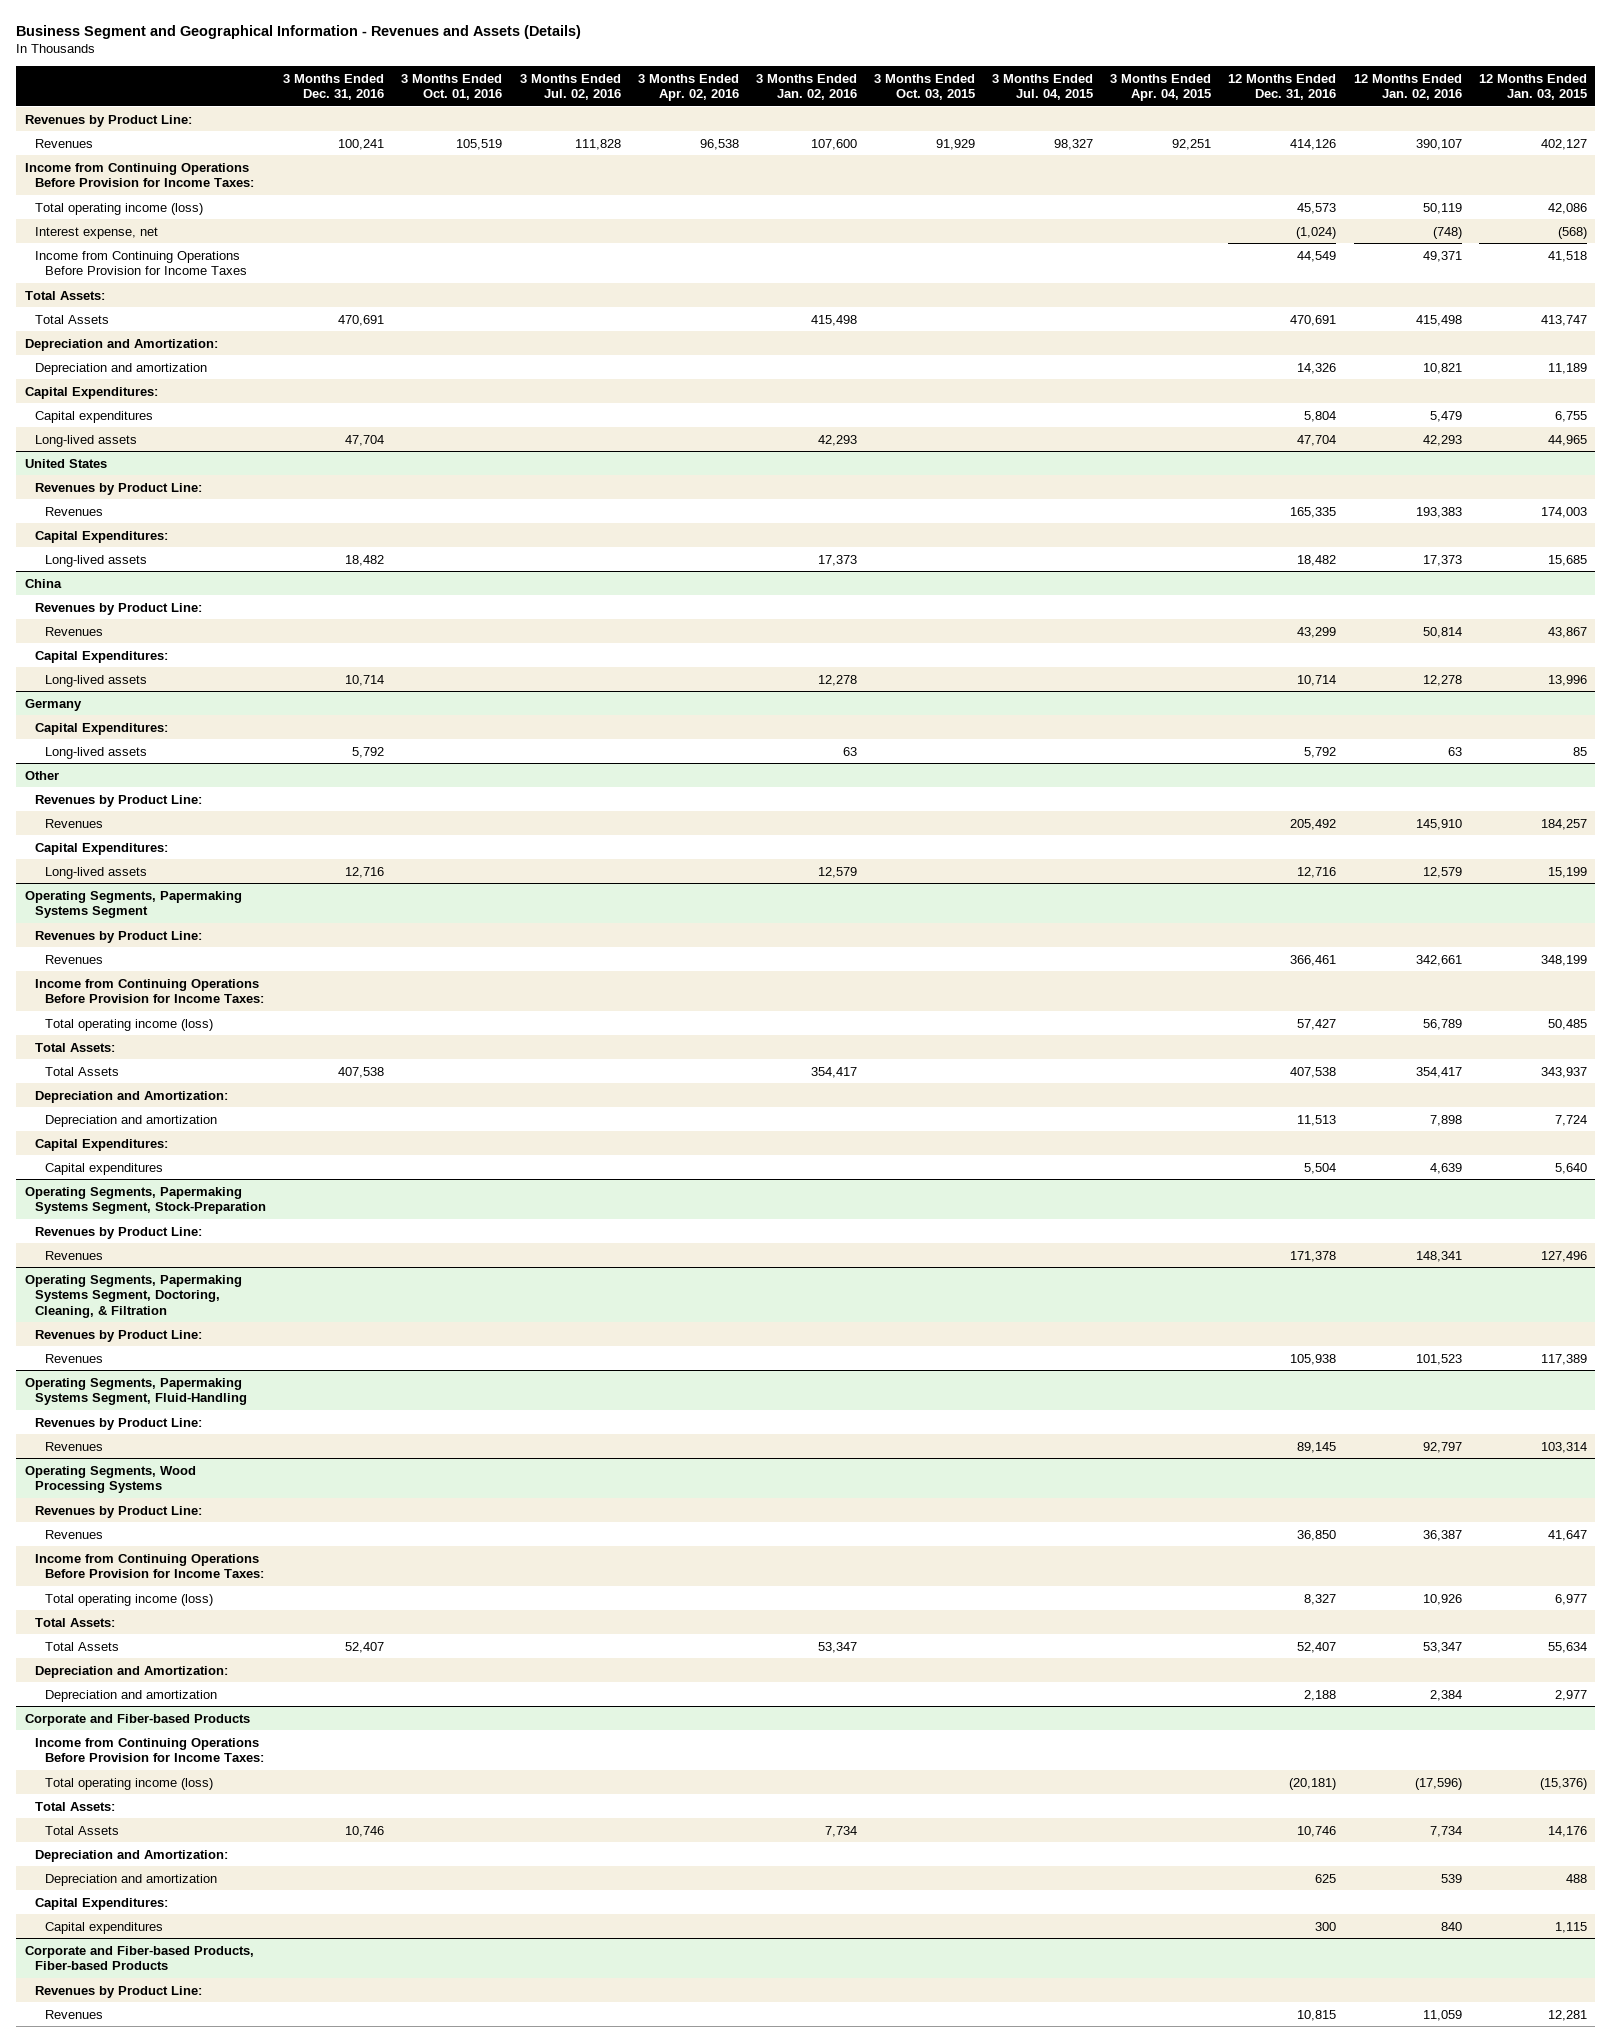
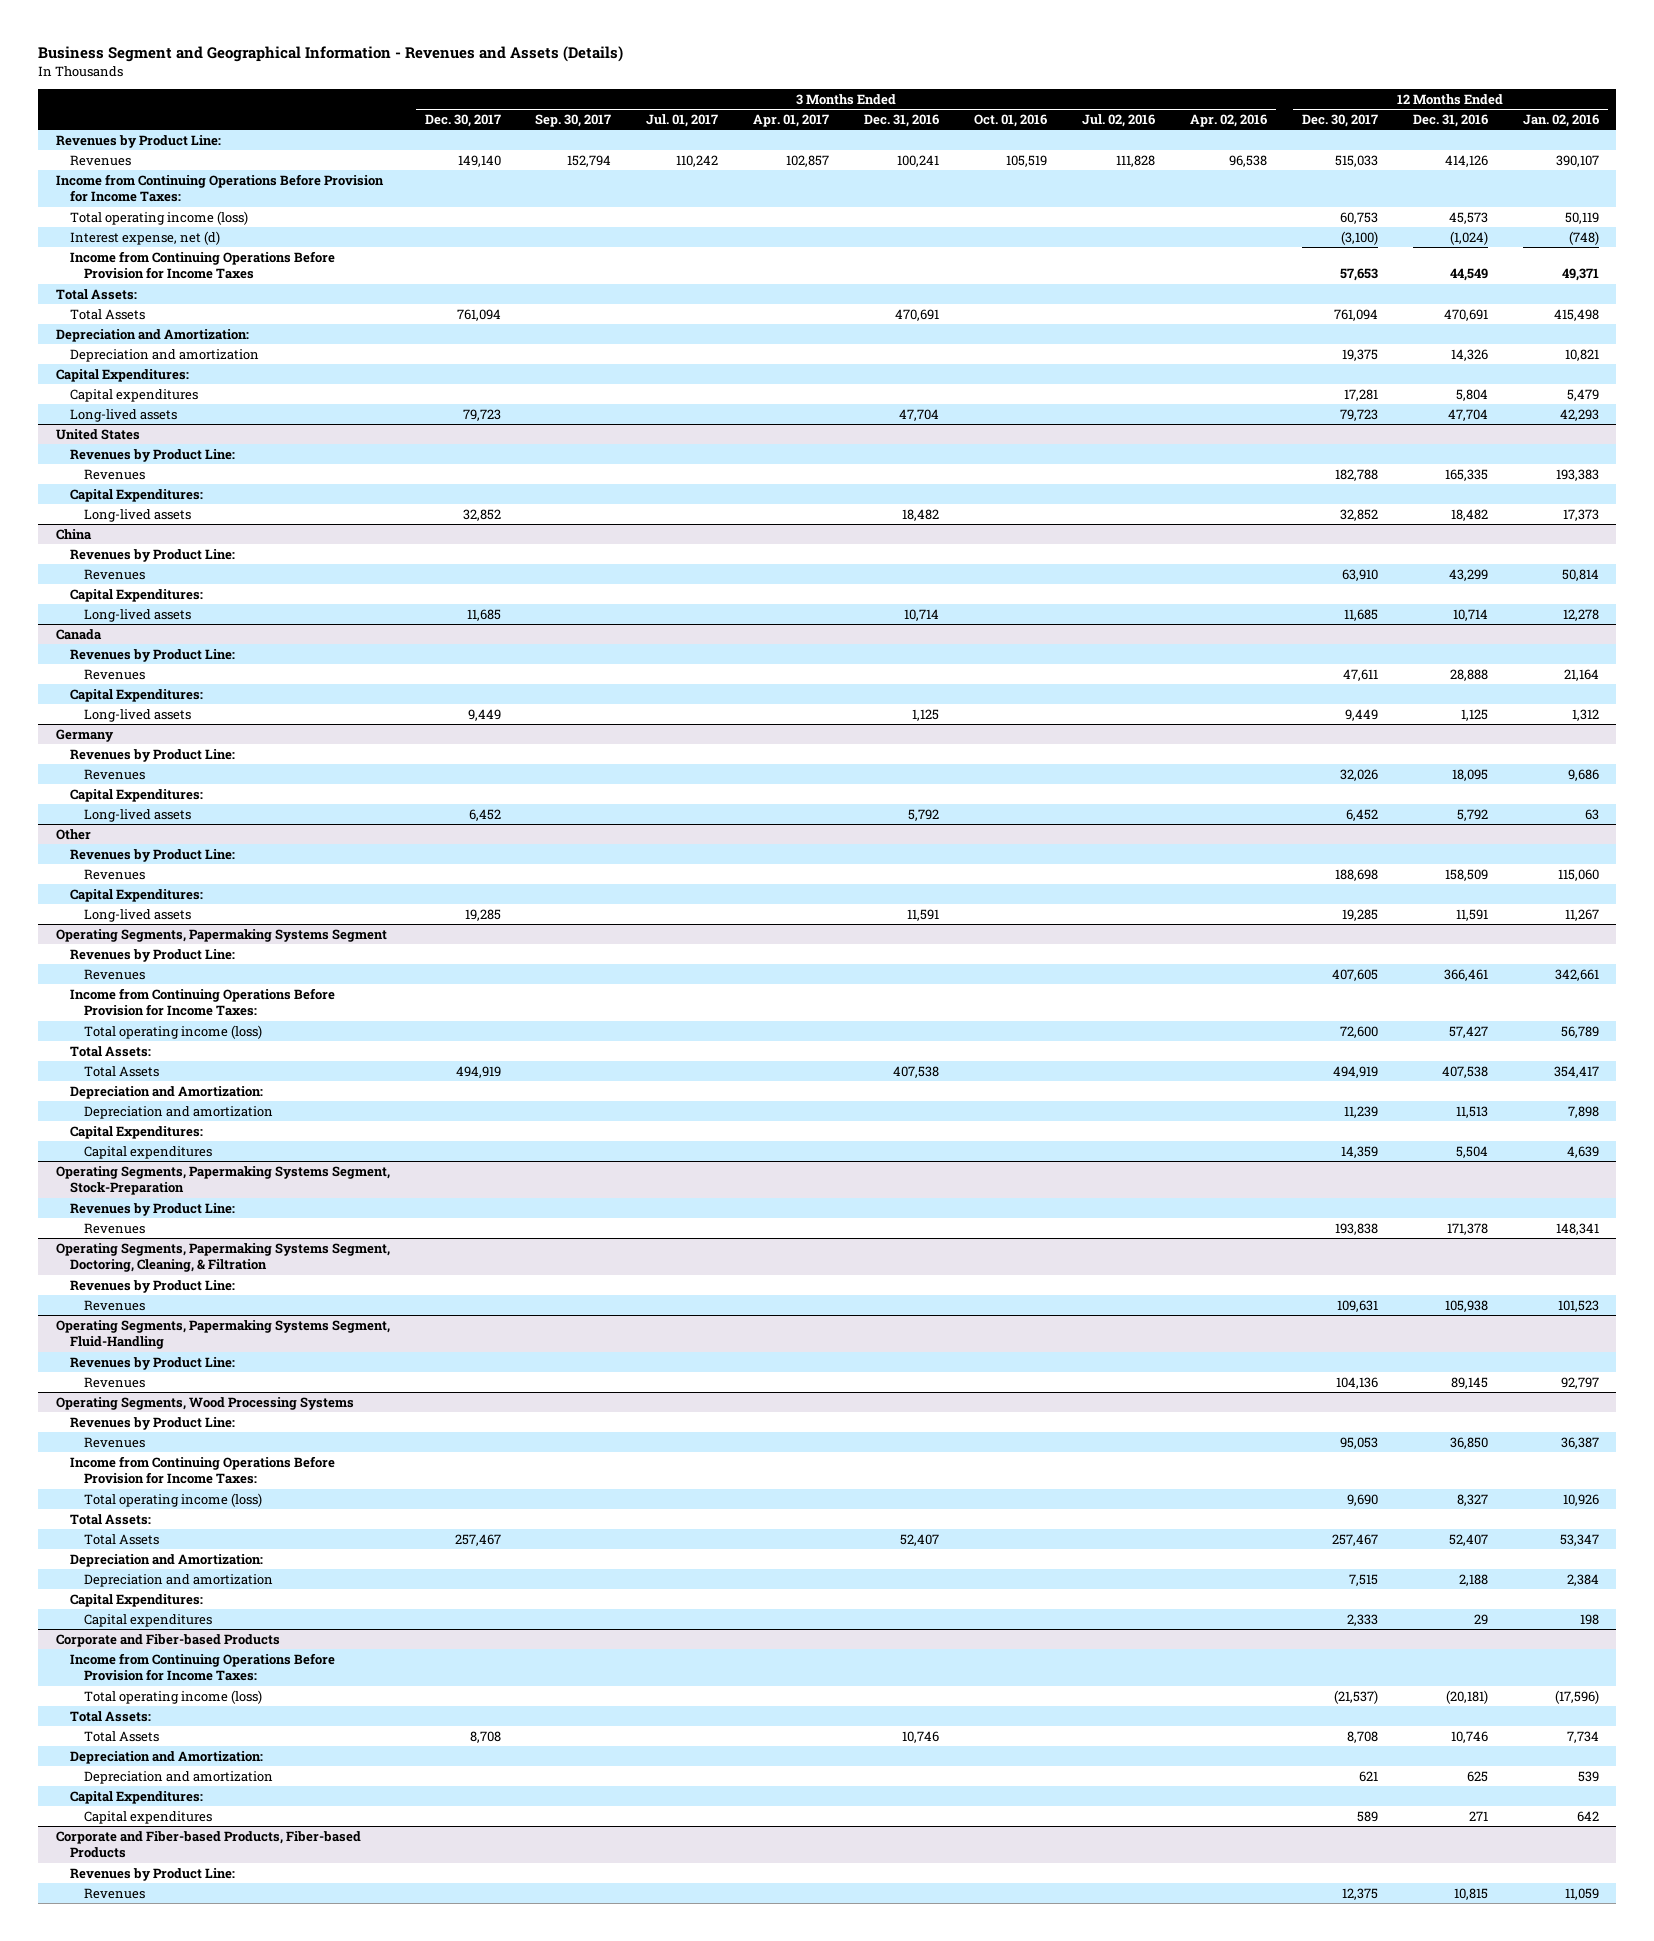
[755,73,857,101] 3 Months Ended Jan. 02, 2016 -> none
[873,73,975,101] 3 Months Ended Oct. 03, 2015 -> none
[992,73,1094,101] 3 Months Ended Jul. 04, 2015 -> none
[1110,73,1212,102] 3 Months Ended Apr. 04, 2015 -> none
[1478,73,1587,101] 12 Months Ended Jan. 03, 2015 -> none
none -> [424,113,501,127] Dec. 30, 2017
none -> [535,113,612,127] Sep. 30, 2017
none -> [646,113,719,127] Jul. 01, 2017
none -> [753,113,830,127] Apr. 01, 2017
none -> [1301,113,1378,127] Dec. 30, 2017
[35,226,159,239] Interest expense, net -> [69,230,220,245] Interest expense, net (d)
none -> [55,628,102,640] Canada
none -> [69,648,235,662] Revenues by Product Line:
none -> [84,668,146,680] Revenues
none -> [69,688,203,702] Capital Expenditures:
none -> [84,708,192,722] Long-lived assets
none -> [69,748,235,762] Revenues by Product Line:
none -> [84,768,146,780] Revenues
[1290,818,1337,830] 205,492 -> [1444,868,1488,881] 158,509
[1415,818,1462,830] 145,910 -> [1557,868,1599,881] 115,060
[345,866,385,878] 12,716 -> [907,908,940,921] 11,591
[1297,866,1337,878] 12,716 -> [1455,908,1488,921] 11,591
[1422,866,1462,878] 12,579 -> [1564,908,1599,921] 11,267
none -> [69,1593,203,1607] Capital Expenditures:
none -> [84,1613,213,1627] Capital expenditures
[1315,1921,1337,1931] 300 -> [1468,1810,1488,1821] 271
[1440,1921,1462,1931] 840 -> [1576,1810,1599,1822] 642

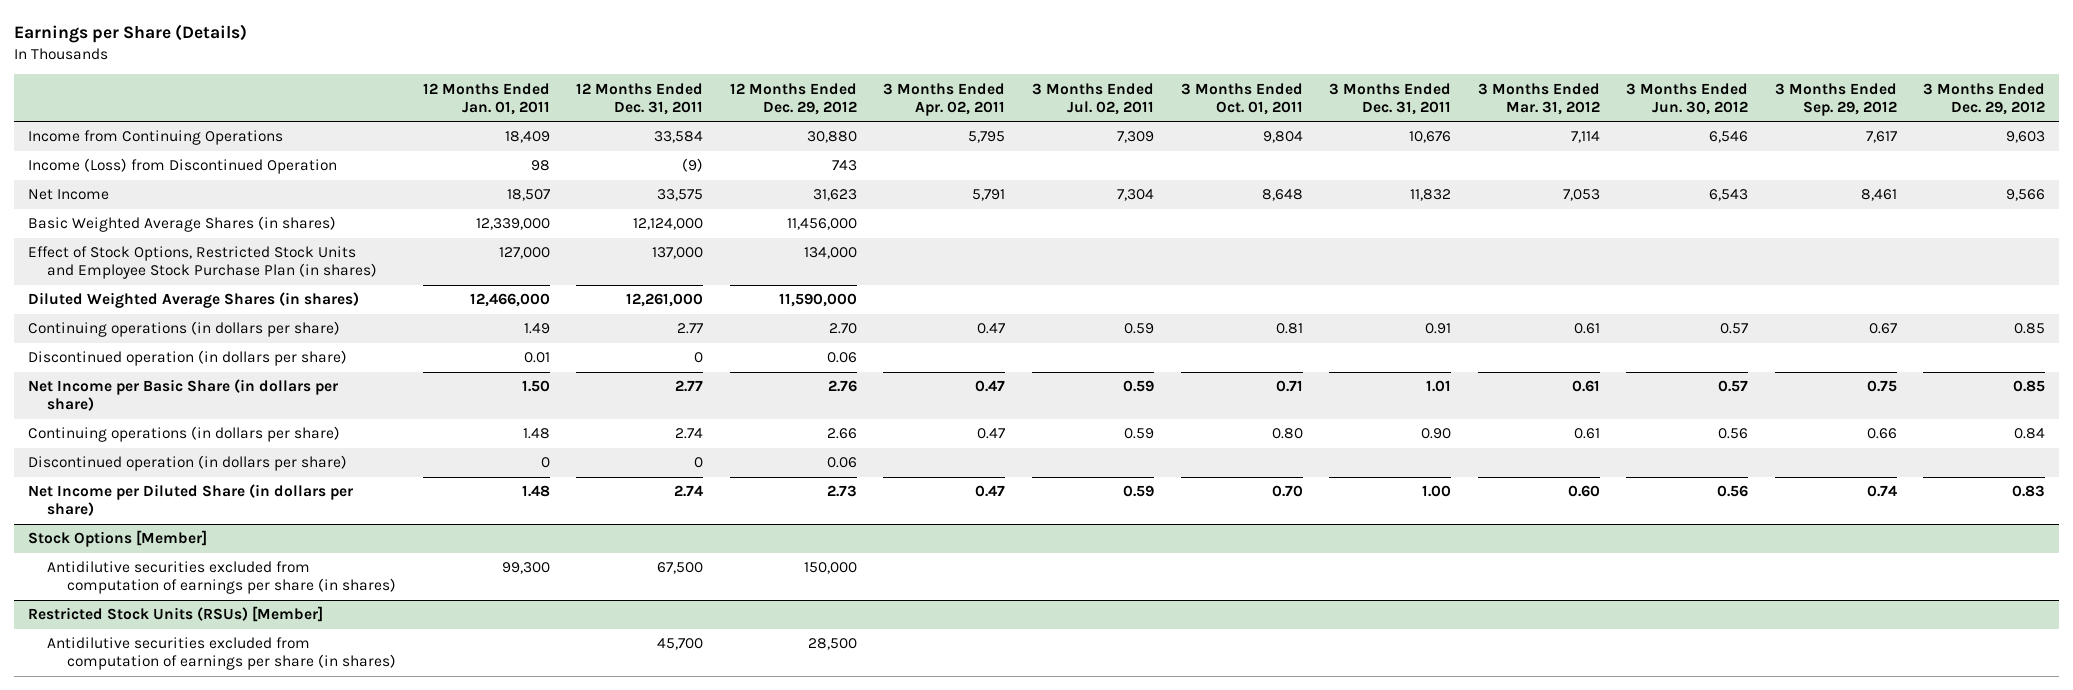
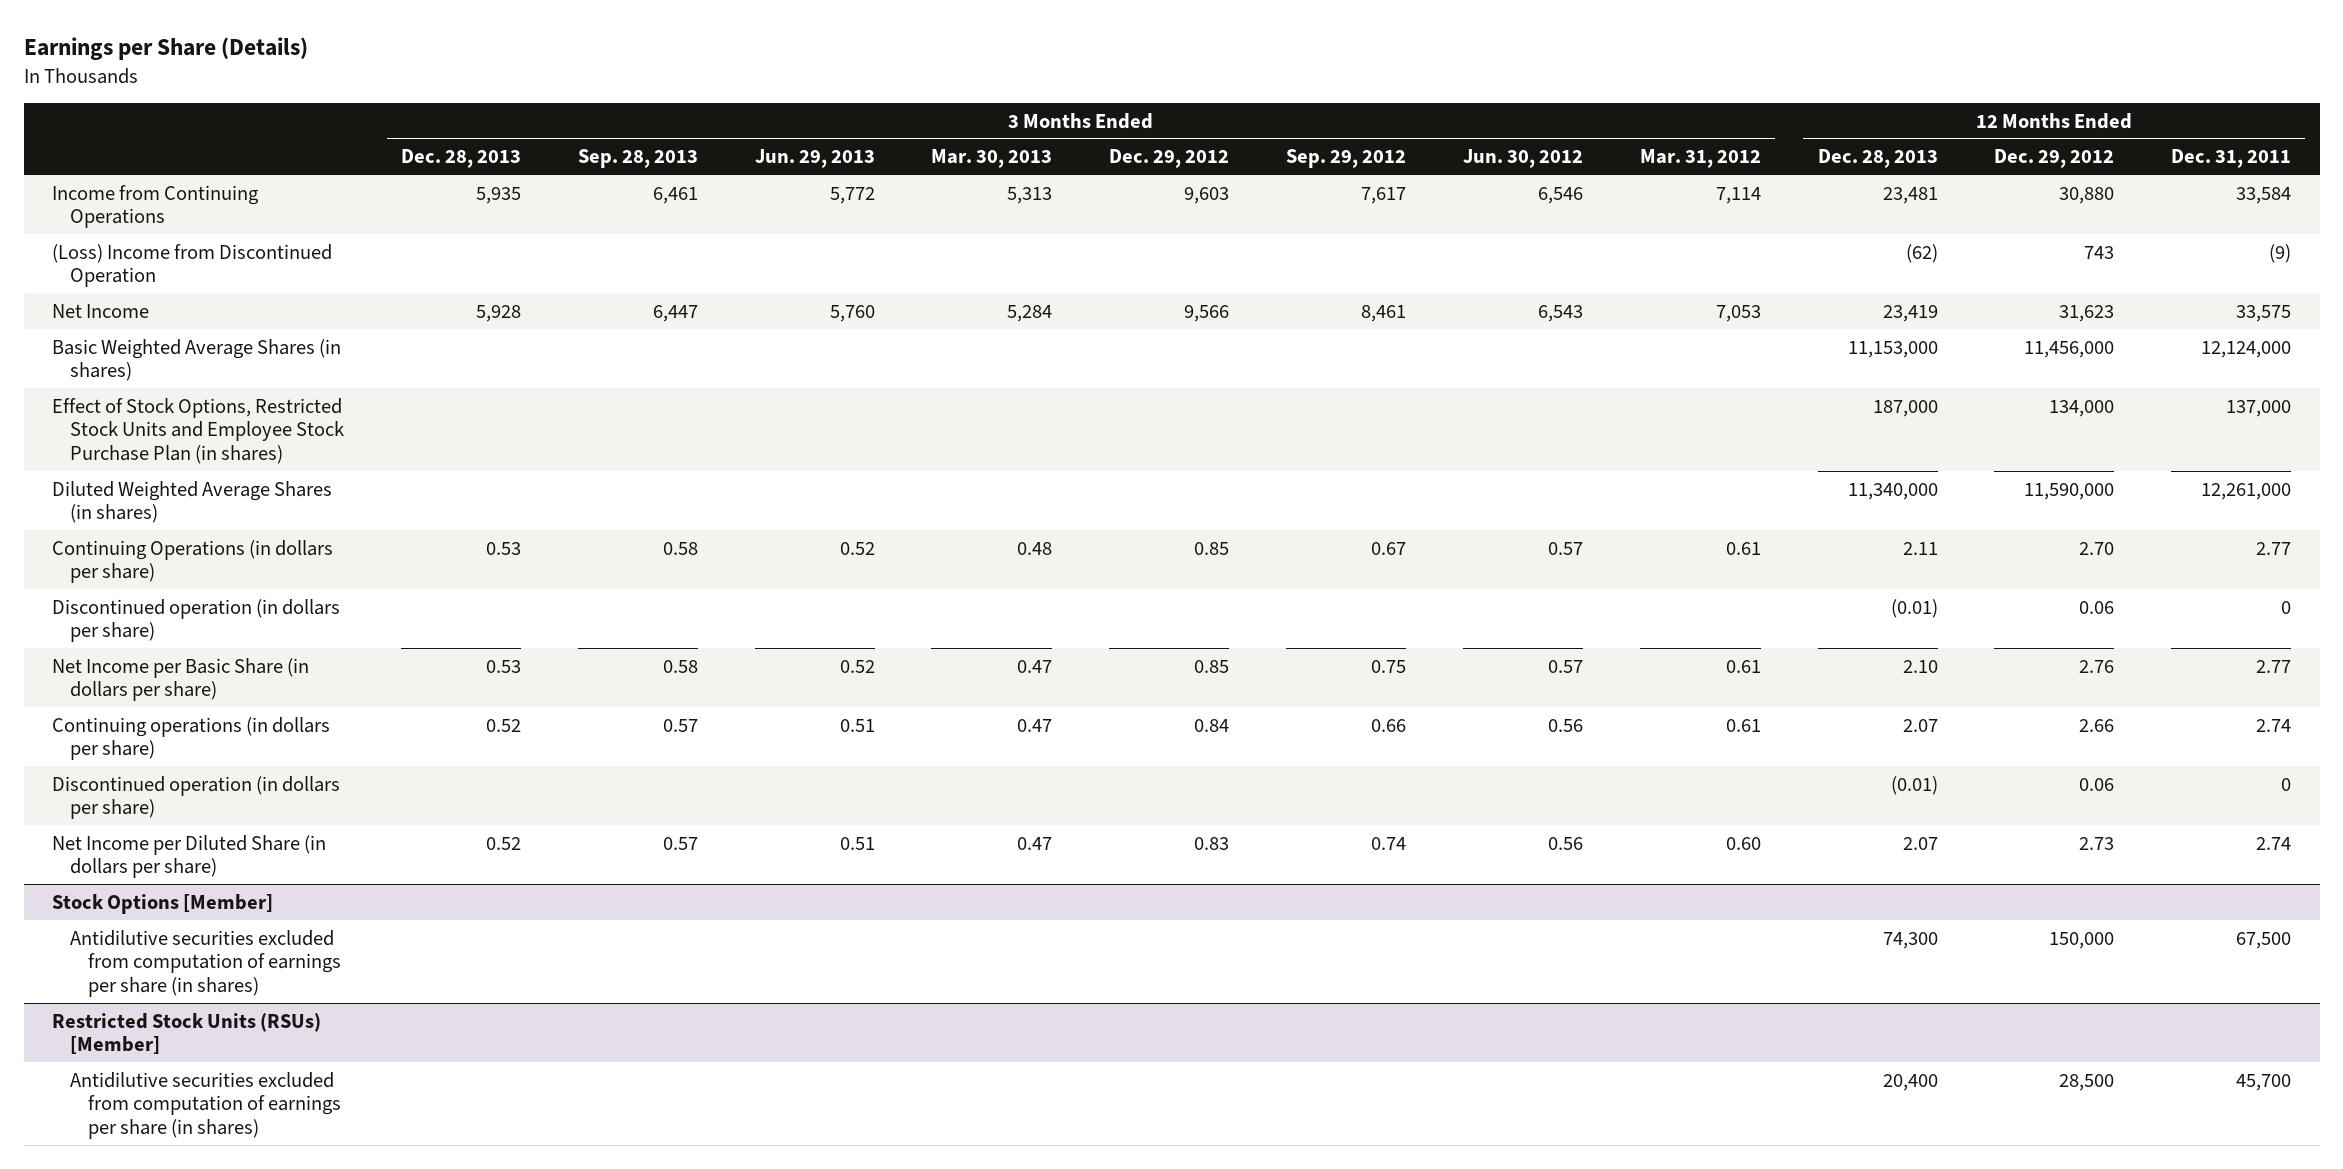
[422,82,550,115] 12 Months Ended Jan. 01, 2011 -> none
[883,82,1006,116] 3 Months Ended Apr. 02, 2011 -> none
[1031,82,1154,115] 3 Months Ended Jul. 02, 2011 -> none
[1180,82,1303,115] 3 Months Ended Oct. 01, 2011 -> none
[1329,82,1452,115] 3 Months Ended Dec. 31, 2011 -> none
none -> [400,149,521,169] Dec. 28, 2013
none -> [577,149,698,169] Sep. 28, 2013
none -> [754,149,875,169] Jun. 29, 2013
none -> [931,149,1053,169] Mar. 30, 2013
none -> [1817,149,1938,169] Dec. 28, 2013
[27,158,337,175] Income (Loss) from Discontinued Operation -> [51,243,332,288] (Loss) Income from Discontinued Operation
[27,321,340,338] Continuing operations (in dollars per share) -> [51,539,333,584] Continuing Operations (in dollars per share)

